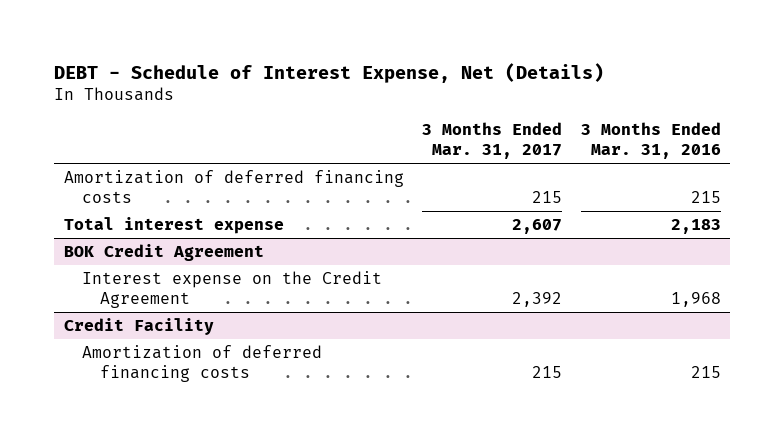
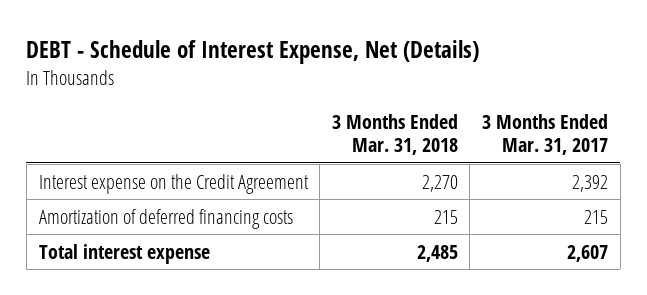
[580,121,721,160] 3 Months Ended Mar. 31, 2016 -> none
none -> [331,114,458,156] 3 Months Ended Mar. 31, 2018
[63,170,404,204] Amortization of deferred financing costs -> none
[63,244,264,262] BOK Credit Agreement -> none
[63,318,214,336] Credit Facility -> none
[63,217,284,235] Total interest expense -> [38,243,210,264] Total interest expense

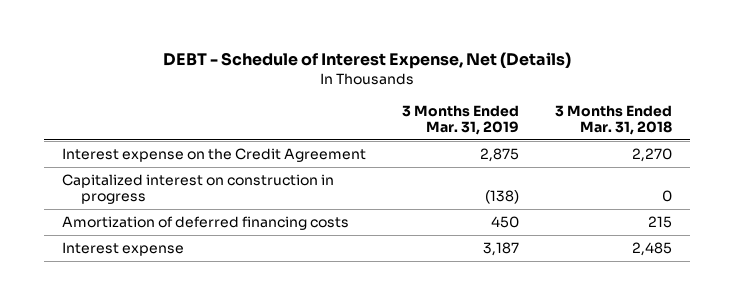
[481,114,608,156] 3 Months Ended Mar. 31, 2017 -> none
none -> [401,105,519,136] 3 Months Ended Mar. 31, 2019
none -> [61,173,334,205] Capitalized interest on construction in progress
[38,243,210,264] Total interest expense -> [61,241,184,256] Interest expense

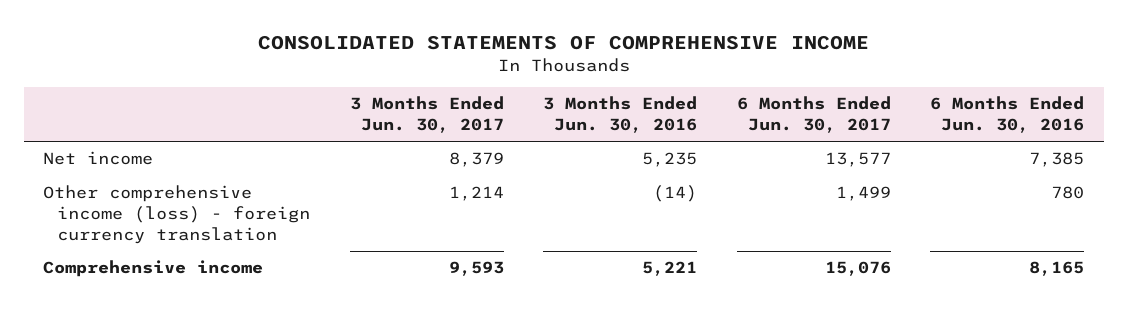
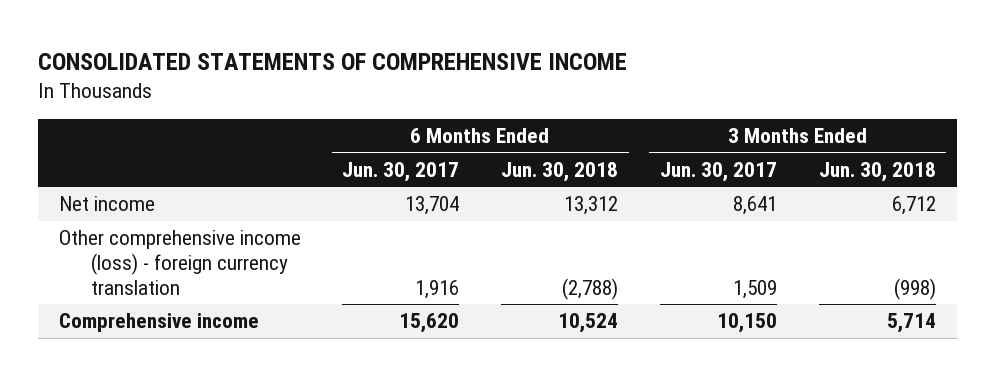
[543,96,698,133] 3 Months Ended Jun. 30, 2016 -> none
[929,96,1084,133] 6 Months Ended Jun. 30, 2016 -> none
none -> [501,161,619,182] Jun. 30, 2018
none -> [818,161,936,182] Jun. 30, 2018
[448,152,504,168] 8,379 -> [732,196,777,216] 8,641
[824,152,891,168] 13,577 -> [405,196,460,216] 13,704
[448,186,504,202] 1,214 -> [732,279,777,299] 1,509
[835,186,891,202] 1,499 -> [415,279,460,299] 1,916
[448,261,504,277] 9,593 -> [716,313,777,334] 10,150
[824,261,891,277] 15,076 -> [399,313,460,334] 15,620

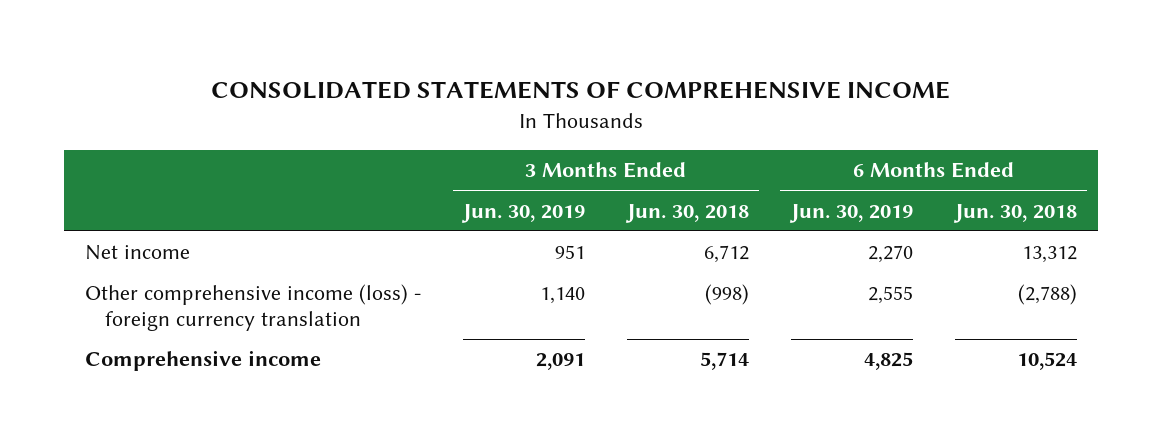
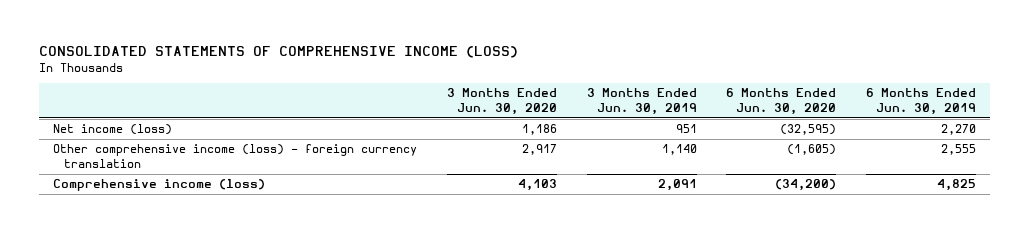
[210,81,950,100] CONSOLIDATED STATEMENTS OF COMPREHENSIVE INCOME -> [38,46,518,59] CONSOLIDATED STATEMENTS OF COMPREHENSIVE INCOME (LOSS)
[624,203,749,223] Jun. 30, 2018 -> none
[952,203,1077,223] Jun. 30, 2018 -> none
none -> [447,88,558,116] 3 Months Ended Jun. 30, 2020
none -> [726,88,837,116] 6 Months Ended Jun. 30, 2020
[85,245,191,261] Net income -> [53,124,173,136] Net income (loss)
[85,350,322,372] Comprehensive income -> [53,179,266,192] Comprehensive income (loss)

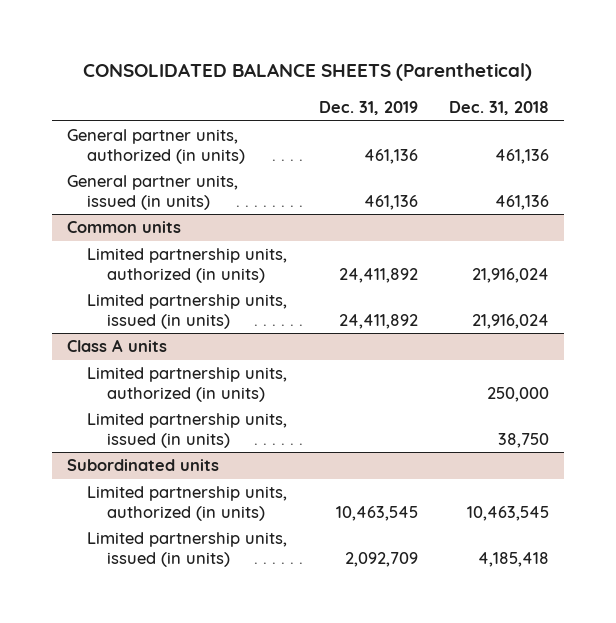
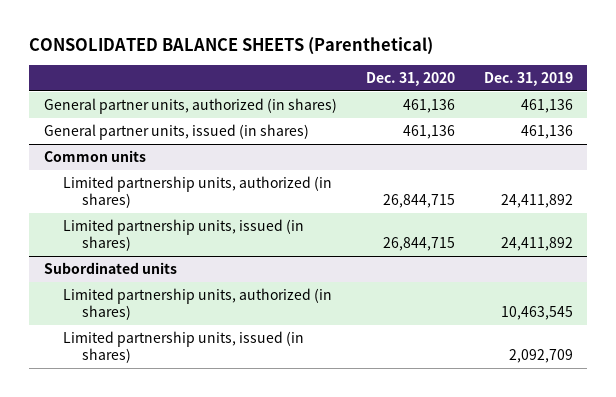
[448,101,549,116] Dec. 31, 2018 -> none
none -> [365,72,455,87] Dec. 31, 2020
[67,129,246,164] General partner units, authorized (in units) -> [43,97,337,114] General partner units, authorized (in shares)
[67,175,239,210] General partner units, issued (in units) -> [43,123,309,140] General partner units, issued (in shares)
[67,339,168,353] Class A units -> none
[87,367,288,402] Limited partnership units, authorized (in units) -> none
[87,413,288,448] Limited partnership units, issued (in units) -> none
[87,248,288,283] Limited partnership units, authorized (in units) -> [62,175,332,209] Limited partnership units, authorized (in shares)
[87,294,288,329] Limited partnership units, issued (in units) -> [62,218,304,252] Limited partnership units, issued (in shares)
[87,486,288,521] Limited partnership units, authorized (in units) -> [62,287,332,321] Limited partnership units, authorized (in shares)
[87,532,288,567] Limited partnership units, issued (in units) -> [62,330,304,364] Limited partnership units, issued (in shares)

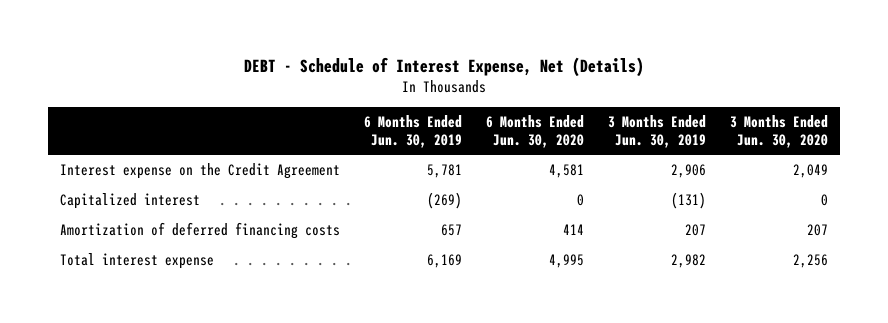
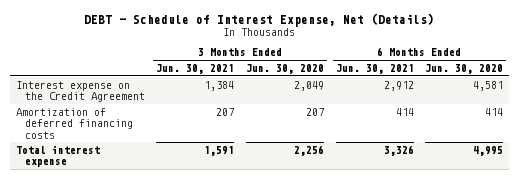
[363,115,462,148] 6 Months Ended Jun. 30, 2019 -> none
[607,115,706,148] 3 Months Ended Jun. 30, 2019 -> none
none -> [156,63,235,74] Jun. 30, 2021
none -> [335,63,414,74] Jun. 30, 2021
[60,193,201,210] Capitalized interest -> none

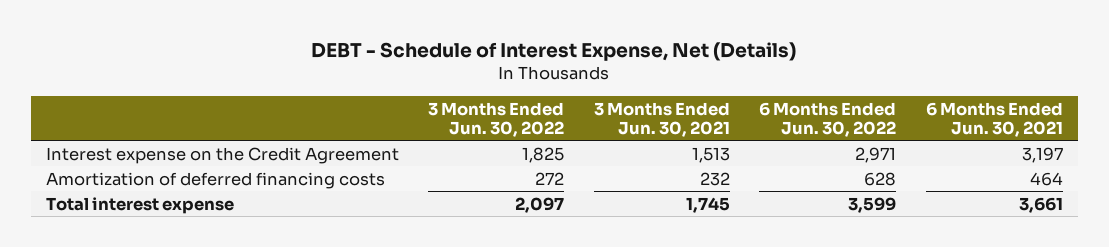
[245,63,324,74] Jun. 30, 2020 -> none
[425,63,504,74] Jun. 30, 2020 -> none
none -> [428,101,565,138] 3 Months Ended Jun. 30, 2022
none -> [759,101,897,138] 6 Months Ended Jun. 30, 2022
[204,80,235,91] 1,384 -> [691,146,730,163] 1,513
[383,80,414,91] 2,912 -> [1021,146,1063,163] 3,197
[216,107,235,116] 207 -> [699,171,730,186] 232
[395,107,414,116] 414 -> [1029,171,1063,186] 464
[204,145,235,156] 1,591 -> [685,196,730,213] 1,745
[383,144,414,156] 3,326 -> [1018,196,1063,213] 3,661

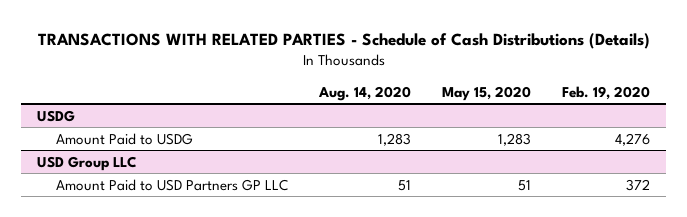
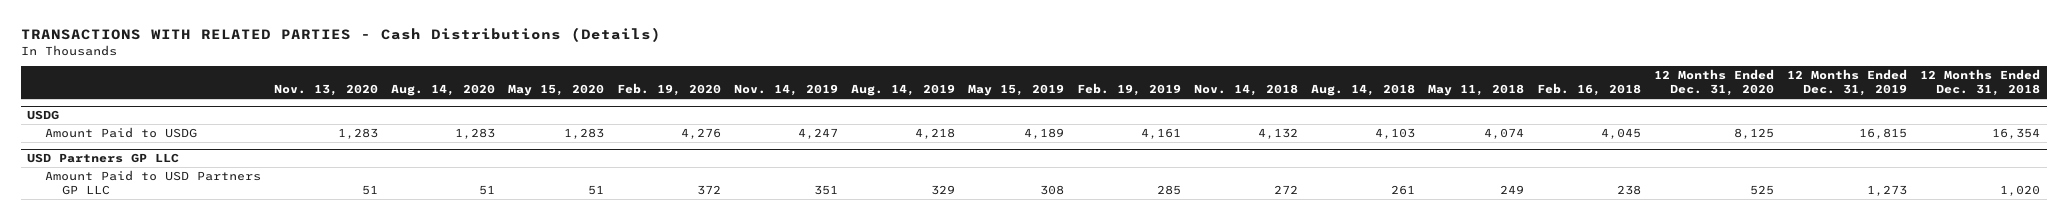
[37,32,650,49] TRANSACTIONS WITH RELATED PARTIES - Schedule of Cash Distributions (Details) -> [20,26,661,42] TRANSACTIONS WITH RELATED PARTIES - Cash Distributions (Details)
none -> [273,84,378,97] Nov. 13, 2020
none -> [733,84,838,97] Nov. 14, 2019
none -> [850,84,955,97] Aug. 14, 2019
none -> [967,84,1064,97] May 15, 2019
none -> [1077,83,1182,97] Feb. 19, 2019
none -> [1194,84,1299,97] Nov. 14, 2018
none -> [1311,84,1416,97] Aug. 14, 2018
none -> [1428,84,1525,97] May 11, 2018
none -> [1537,83,1642,97] Feb. 16, 2018
none -> [1654,69,1775,97] 12 Months Ended Dec. 31, 2020
none -> [1787,69,1908,97] 12 Months Ended Dec. 31, 2019
none -> [1920,69,2041,97] 12 Months Ended Dec. 31, 2018
[37,155,138,171] USD Group LLC -> [27,153,180,164] USD Partners GP LLC

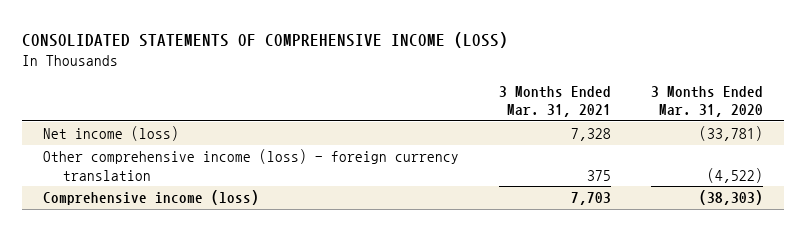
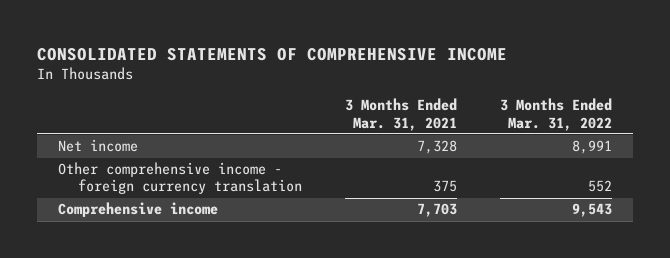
[22,32,509,49] CONSOLIDATED STATEMENTS OF COMPREHENSIVE INCOME (LOSS) -> [36,47,507,61] CONSOLIDATED STATEMENTS OF COMPREHENSIVE INCOME
[651,85,764,118] 3 Months Ended Mar. 31, 2020 -> none
none -> [499,98,612,131] 3 Months Ended Mar. 31, 2022
[42,125,179,141] Net income (loss) -> [58,139,139,153] Net income
[42,148,459,181] Other comprehensive income (loss) - foreign currency translation -> [58,162,302,195] Other comprehensive income - foreign currency translation
[42,189,259,205] Comprehensive income (loss) -> [58,202,219,218] Comprehensive income

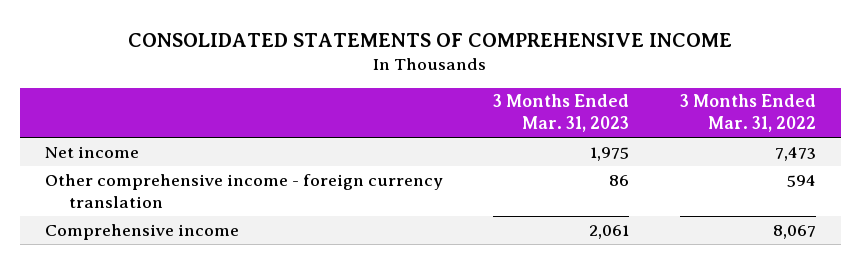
[344,98,457,131] 3 Months Ended Mar. 31, 2021 -> none
none -> [493,94,630,133] 3 Months Ended Mar. 31, 2023
[571,140,612,155] 8,991 -> [774,146,816,161] 7,473
[587,180,612,193] 552 -> [786,174,816,187] 594
[571,203,612,218] 9,543 -> [772,224,816,239] 8,067

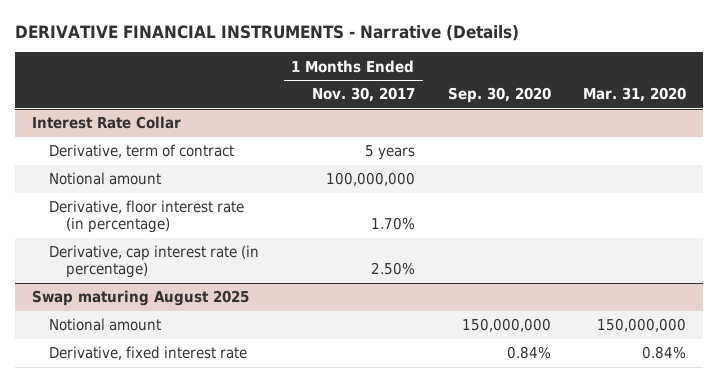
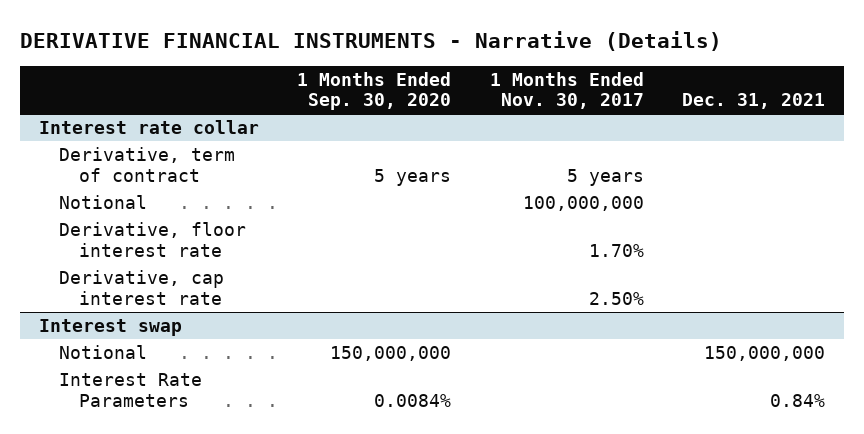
[447,87,551,104] Sep. 30, 2020 -> none
[583,87,687,103] Mar. 31, 2020 -> none
none -> [297,71,452,111] 1 Months Ended Sep. 30, 2020
none -> [681,93,825,110] Dec. 31, 2021
[31,116,181,130] Interest Rate Collar -> [39,119,260,134] Interest rate collar
[49,172,162,186] Notional amount -> [59,194,148,209] Notional
[49,200,245,234] Derivative, floor interest rate (in percentage) -> [59,221,247,257] Derivative, floor interest rate
[49,245,260,279] Derivative, cap interest rate (in percentage) -> [59,269,225,305] Derivative, cap interest rate
[31,290,249,307] Swap maturing August 2025 -> [39,318,183,336] Interest swap
[49,318,162,332] Notional amount -> [59,344,148,359] Notional
[49,346,248,361] Derivative, fixed interest rate -> [59,372,203,407] Interest Rate Parameters

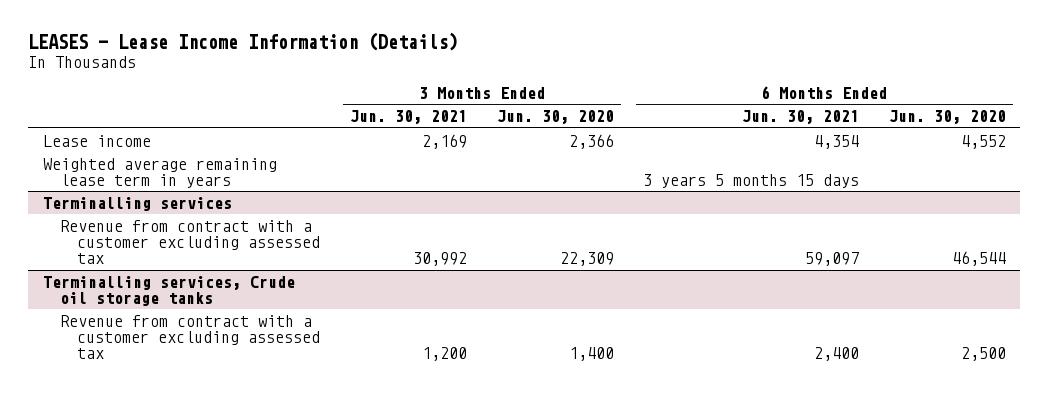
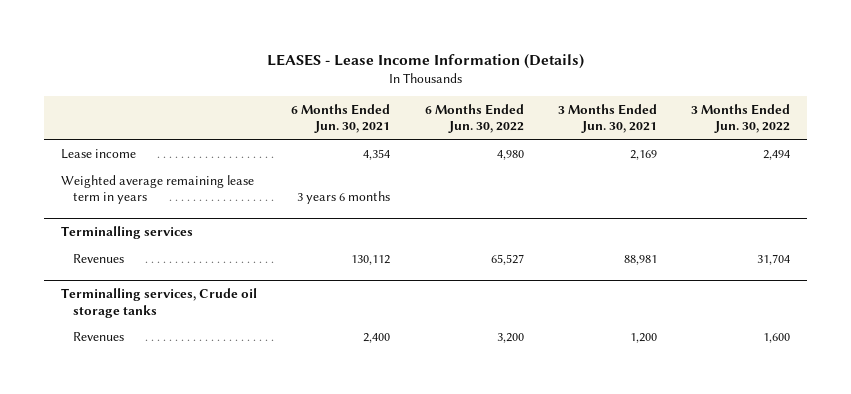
[496,110,614,125] Jun. 30, 2020 -> none
[888,110,1006,125] Jun. 30, 2020 -> none
none -> [424,103,524,134] 6 Months Ended Jun. 30, 2022
none -> [690,103,790,134] 3 Months Ended Jun. 30, 2022
[643,174,860,189] 3 years 5 months 15 days -> [297,191,391,205] 3 years 6 months
[60,219,321,265] Revenue from contract with a customer excluding assessed tax -> none
none -> [72,253,124,263] Revenues
[60,314,321,360] Revenue from contract with a customer excluding assessed tax -> [72,331,124,341] Revenues

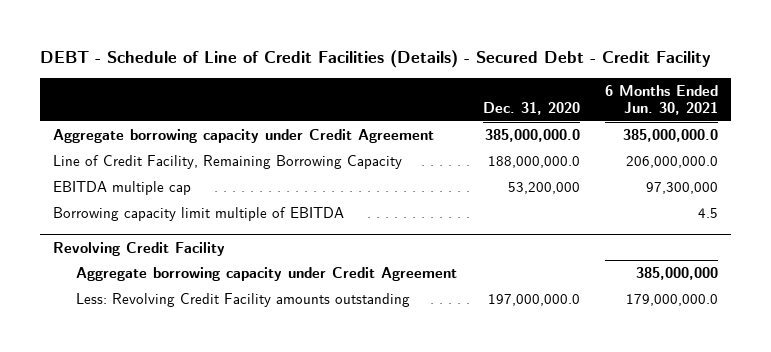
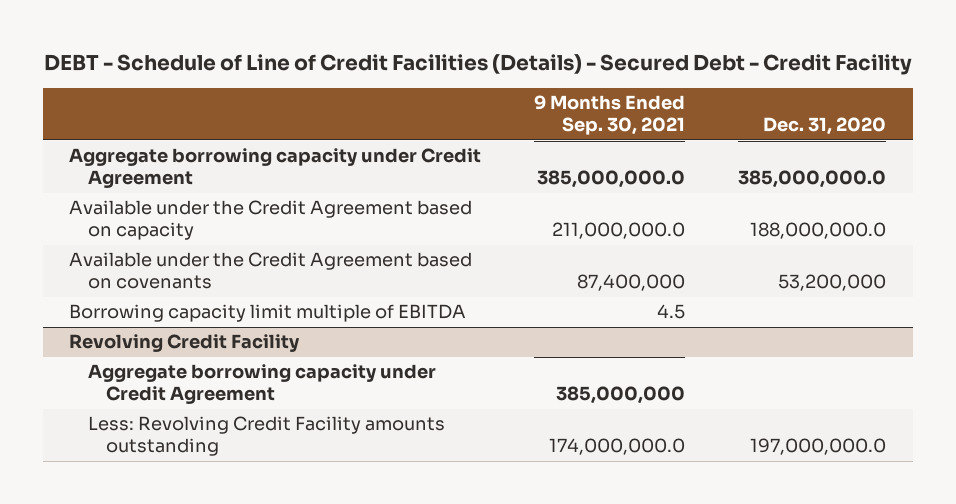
[605,85,719,116] 6 Months Ended Jun. 30, 2021 -> none
none -> [534,95,686,136] 9 Months Ended Sep. 30, 2021
[52,154,402,169] Line of Credit Facility, Remaining Borrowing Capacity -> [69,200,473,241] Available under the Credit Agreement based on capacity
[52,180,191,195] EBITDA multiple cap -> [69,252,473,290] Available under the Credit Agreement based on covenants

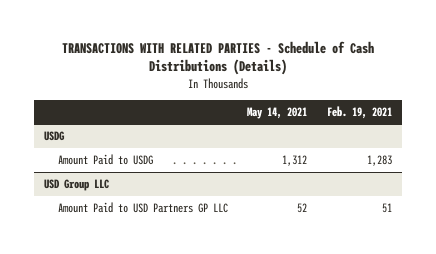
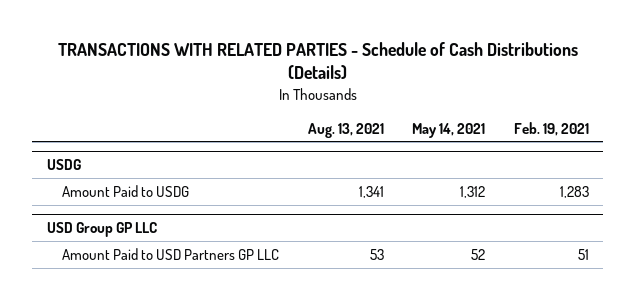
none -> [307,122,384,138] Aug. 13, 2021
[43,179,109,192] USD Group LLC -> [46,222,157,238] USD Group GP LLC

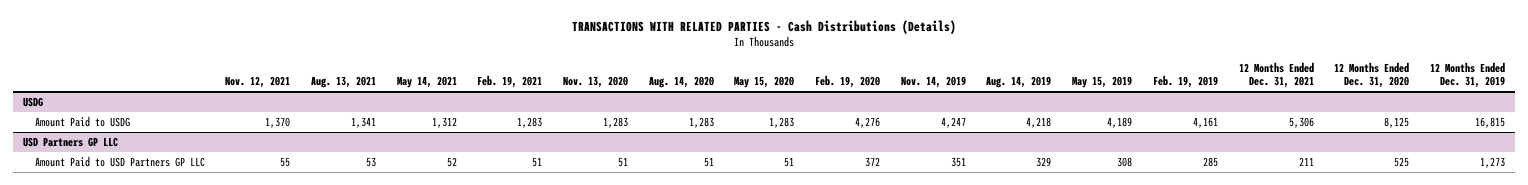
[57,41,578,80] TRANSACTIONS WITH RELATED PARTIES - Schedule of Cash Distributions (Details) -> [572,19,957,34] TRANSACTIONS WITH RELATED PARTIES - Cash Distributions (Details)
none -> [225,76,291,89] Nov. 12, 2021
none -> [563,76,629,89] Nov. 13, 2020
none -> [648,76,714,89] Aug. 14, 2020
none -> [734,76,795,89] May 15, 2020
none -> [815,75,881,89] Feb. 19, 2020
none -> [900,76,966,89] Nov. 14, 2019
none -> [986,76,1052,89] Aug. 14, 2019
none -> [1072,76,1133,89] May 15, 2019
none -> [1152,75,1218,89] Feb. 19, 2019
none -> [1238,61,1314,89] 12 Months Ended Dec. 31, 2021
none -> [1334,61,1410,89] 12 Months Ended Dec. 31, 2020
none -> [1429,61,1505,89] 12 Months Ended Dec. 31, 2019
[46,222,157,238] USD Group GP LLC -> [23,137,119,148] USD Partners GP LLC

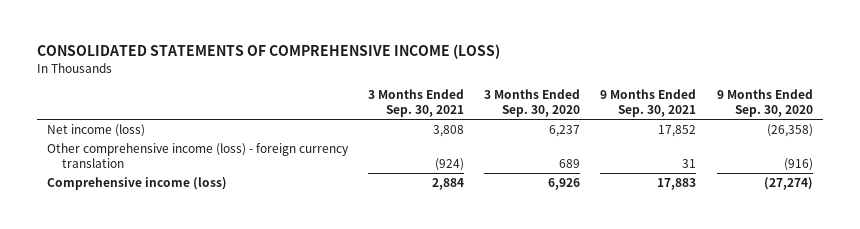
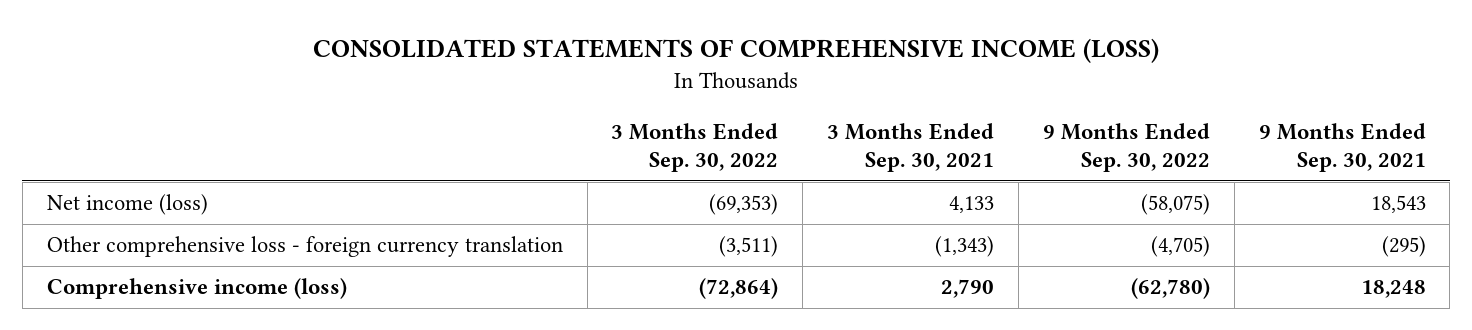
[484,88,581,118] 3 Months Ended Sep. 30, 2020 -> none
[716,88,813,118] 9 Months Ended Sep. 30, 2020 -> none
none -> [611,122,779,173] 3 Months Ended Sep. 30, 2022
none -> [1042,122,1210,173] 9 Months Ended Sep. 30, 2022
[433,124,465,137] 3,808 -> [949,196,995,214] 4,133
[658,124,697,137] 17,852 -> [1370,195,1426,214] 18,543
[47,142,350,169] Other comprehensive income (loss) - foreign currency translation -> [46,236,563,258] Other comprehensive loss - foreign currency translation
[435,158,465,172] (924) -> [935,236,995,258] (1,343)
[682,159,697,169] 31 -> [1381,236,1426,258] (295)
[432,177,465,190] 2,884 -> [941,279,995,299] 2,790
[657,177,697,190] 17,883 -> [1360,280,1426,299] 18,248

